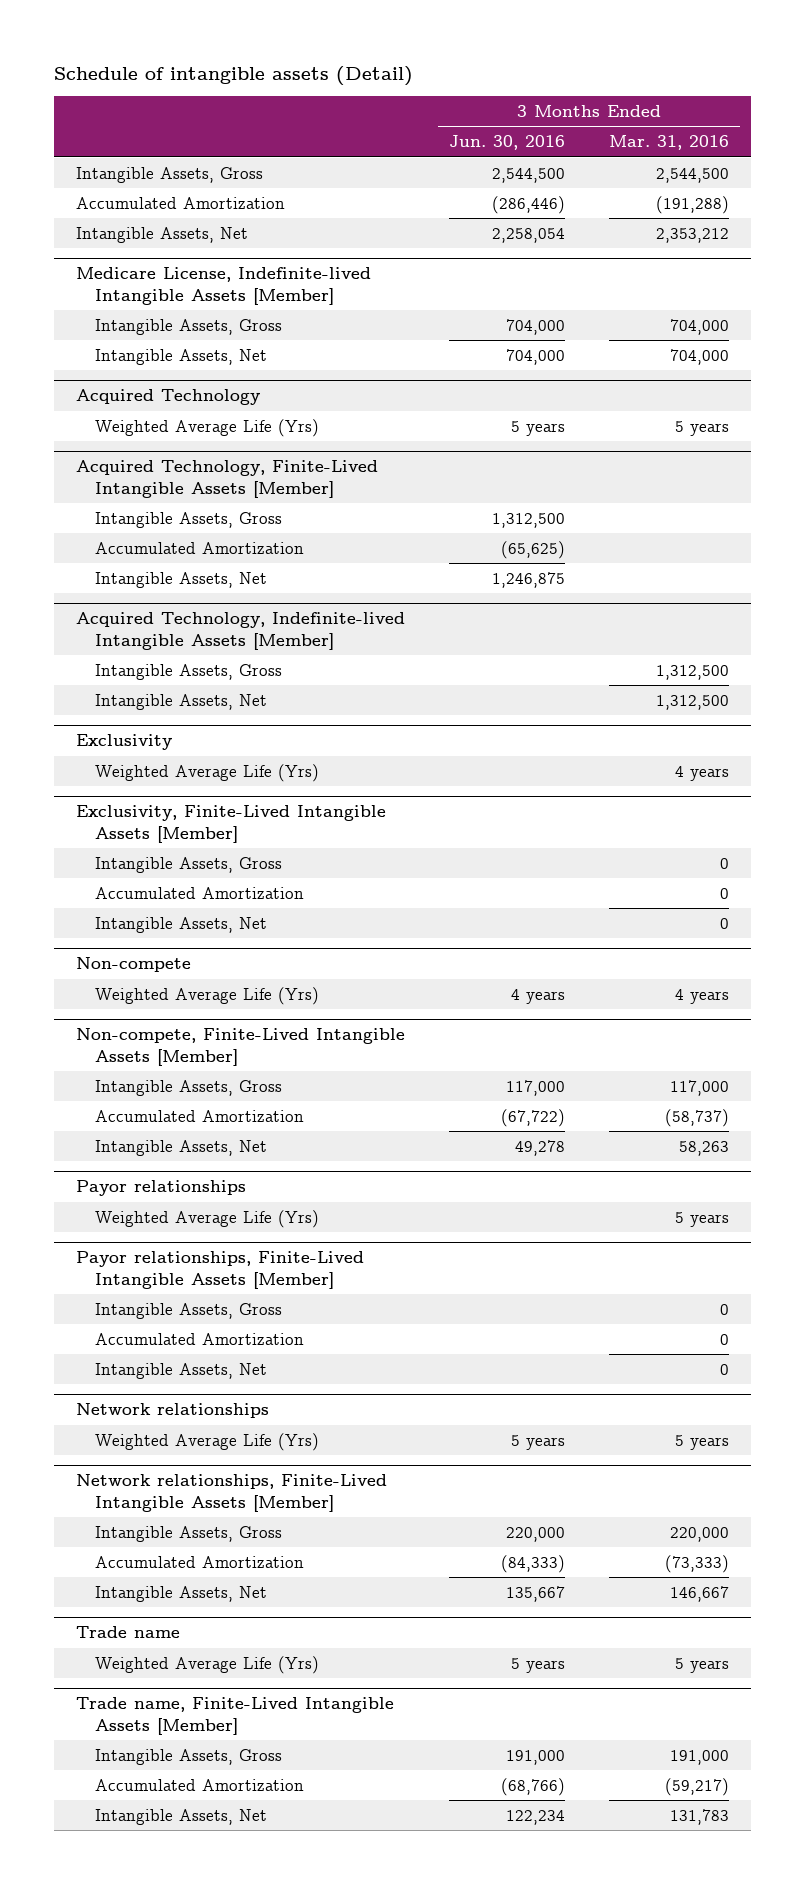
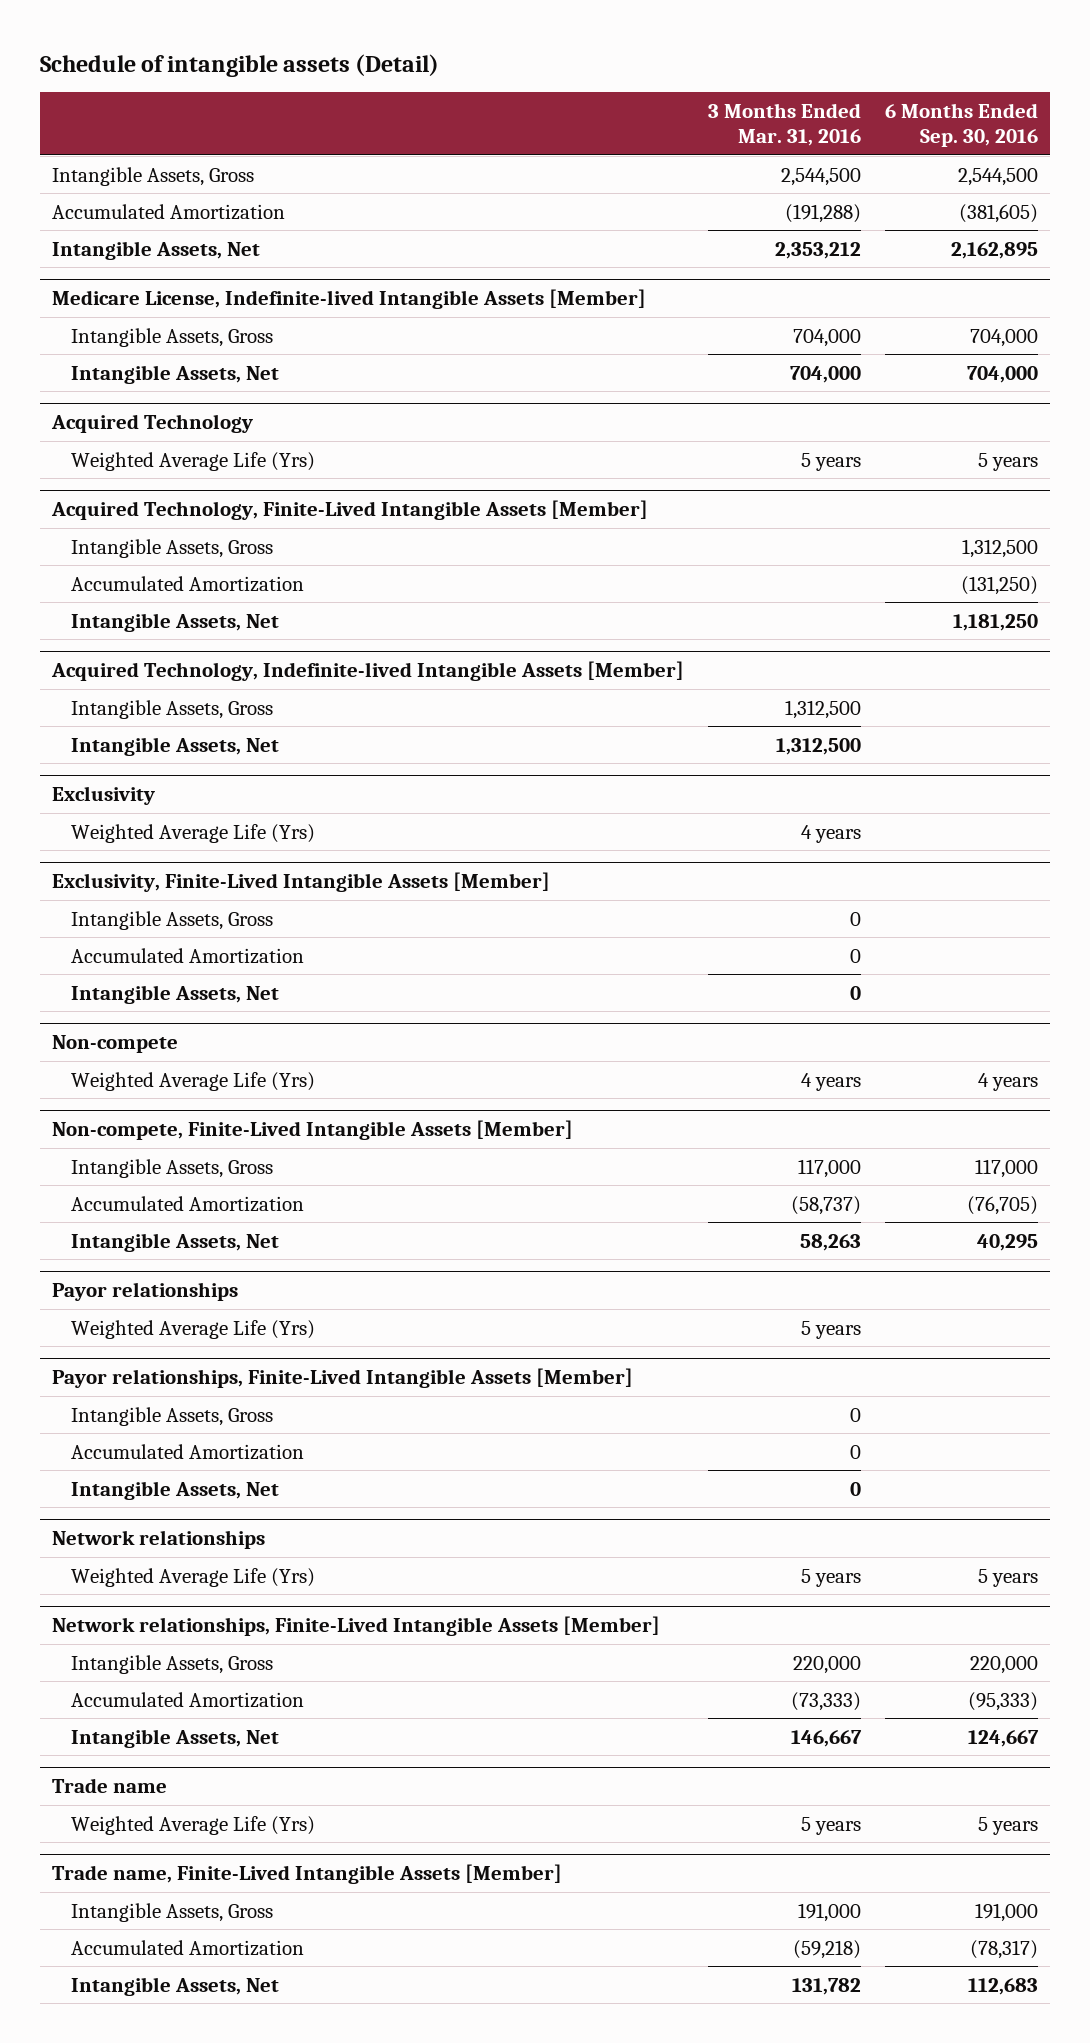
[449,135,566,151] Jun. 30, 2016 -> none
none -> [884,103,1038,147] 6 Months Ended Sep. 30, 2016
[665,1777,730,1796] (59,217) -> [793,1939,862,1959] (59,218)
[670,1808,730,1825] 131,783 -> [792,1977,862,1995] 131,782

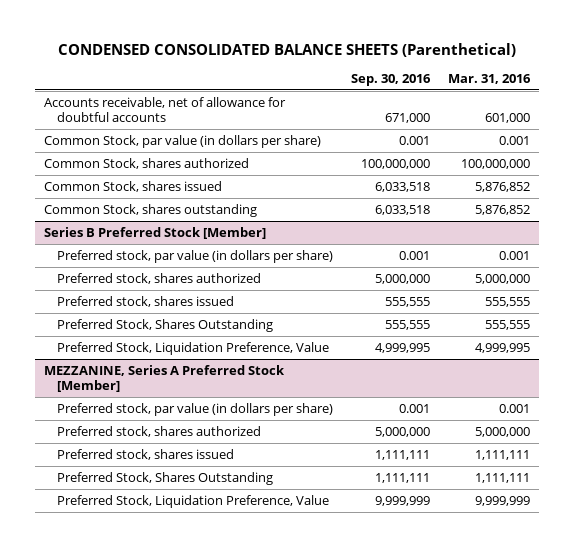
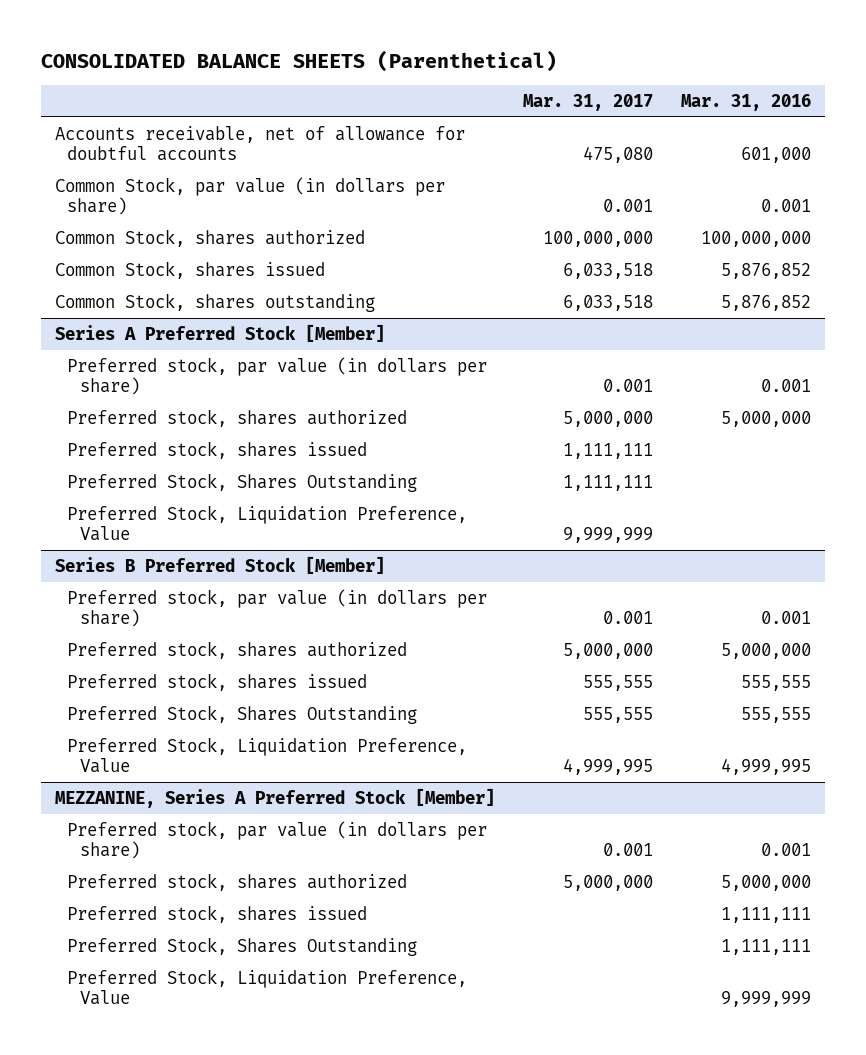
[57,42,516,57] CONDENSED CONSOLIDATED BALANCE SHEETS (Parenthetical) -> [41,49,558,72] CONSOLIDATED BALANCE SHEETS (Parenthetical)
[350,73,431,86] Sep. 30, 2016 -> none
none -> [522,93,653,111] Mar. 31, 2017
none -> [54,324,385,343] Series A Preferred Stock [Member]
none -> [67,357,488,395] Preferred stock, par value (in dollars per share)
none -> [67,409,408,428] Preferred stock, shares authorized
none -> [67,441,368,460] Preferred stock, shares issued
none -> [67,473,418,493] Preferred Stock, Shares Outstanding
none -> [67,505,468,541] Preferred Stock, Liquidation Preference, Value

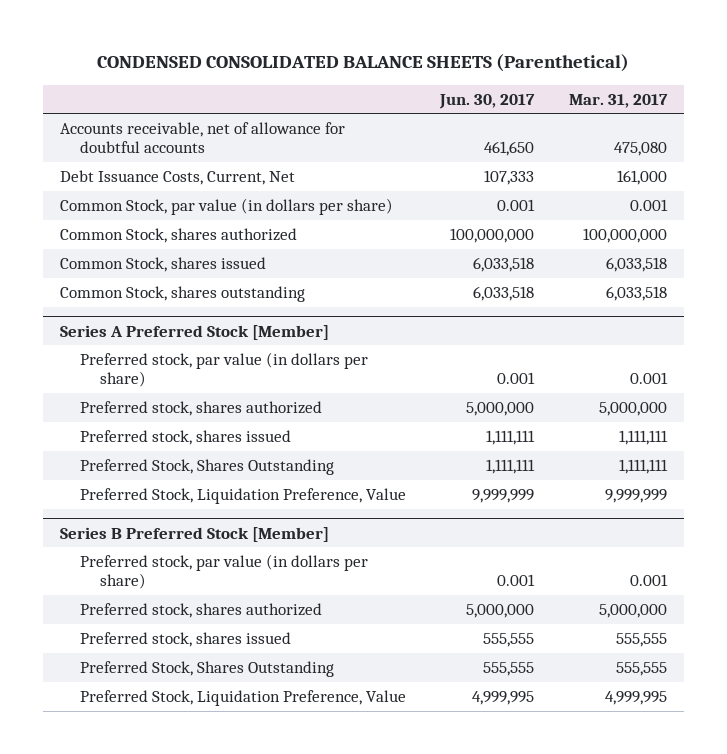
[41,49,558,72] CONSOLIDATED BALANCE SHEETS (Parenthetical) -> [97,54,630,73] CONDENSED CONSOLIDATED BALANCE SHEETS (Parenthetical)
[680,93,811,111] Mar. 31, 2016 -> none
none -> [439,93,536,109] Jun. 30, 2017
none -> [59,169,295,185] Debt Issuance Costs, Current, Net
[54,788,495,809] MEZZANINE, Series A Preferred Stock [Member] -> none
[67,821,488,859] Preferred stock, par value (in dollars per share) -> none
[67,873,408,892] Preferred stock, shares authorized -> none
[67,905,368,924] Preferred stock, shares issued -> none
[67,937,418,957] Preferred Stock, Shares Outstanding -> none
[67,969,468,1005] Preferred Stock, Liquidation Preference, Value -> none

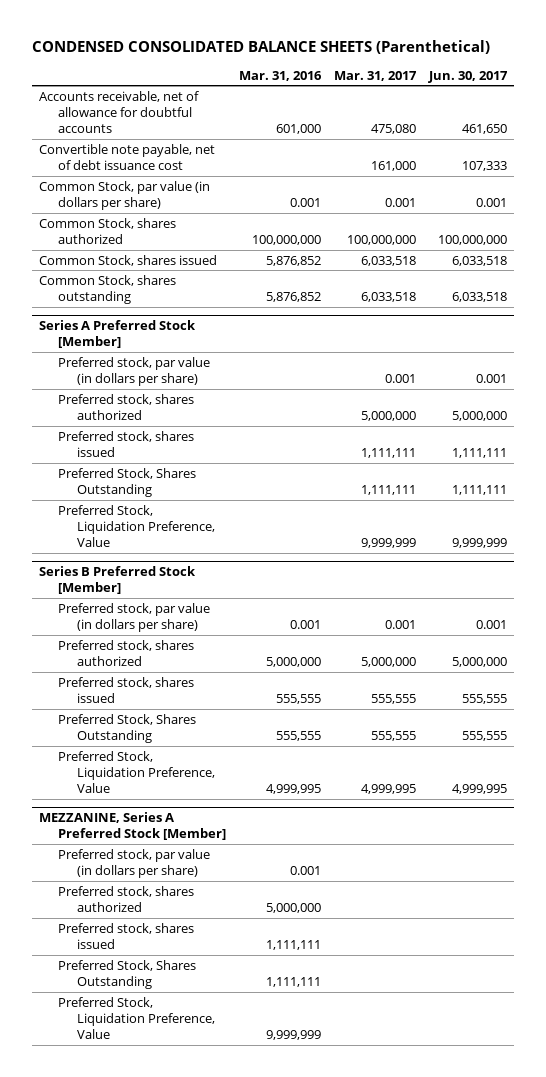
none -> [238,70,322,81] Mar. 31, 2016
[59,169,295,185] Debt Issuance Costs, Current, Net -> [38,143,215,170] Convertible note payable, net of debt issuance cost
none -> [38,811,226,841] MEZZANINE, Series A Preferred Stock [Member]
none -> [57,848,210,878] Preferred stock, par value (in dollars per share)
none -> [57,885,194,912] Preferred stock, shares authorized
none -> [57,922,194,949] Preferred stock, shares issued
none -> [57,959,196,989] Preferred Stock, Shares Outstanding
none -> [57,996,215,1040] Preferred Stock, Liquidation Preference, Value

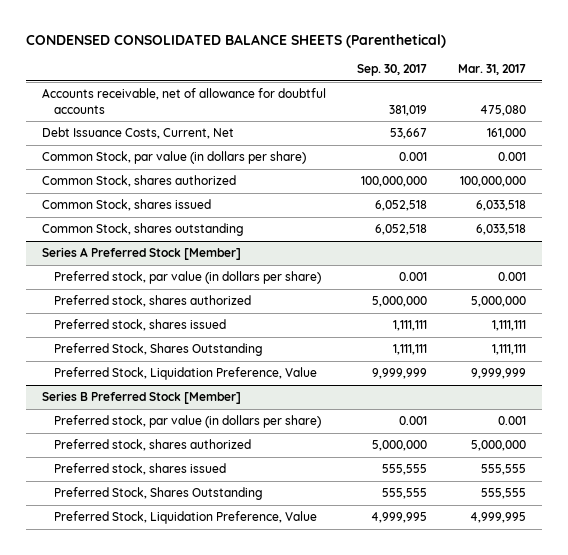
[238,70,322,81] Mar. 31, 2016 -> none
[428,70,509,83] Jun. 30, 2017 -> none
none -> [357,64,428,77] Sep. 30, 2017
[38,143,215,170] Convertible note payable, net of debt issuance cost -> [41,127,234,140] Debt Issuance Costs, Current, Net
[38,811,226,841] MEZZANINE, Series A Preferred Stock [Member] -> none
[57,848,210,878] Preferred stock, par value (in dollars per share) -> none
[57,885,194,912] Preferred stock, shares authorized -> none
[57,922,194,949] Preferred stock, shares issued -> none
[57,959,196,989] Preferred Stock, Shares Outstanding -> none
[57,996,215,1040] Preferred Stock, Liquidation Preference, Value -> none

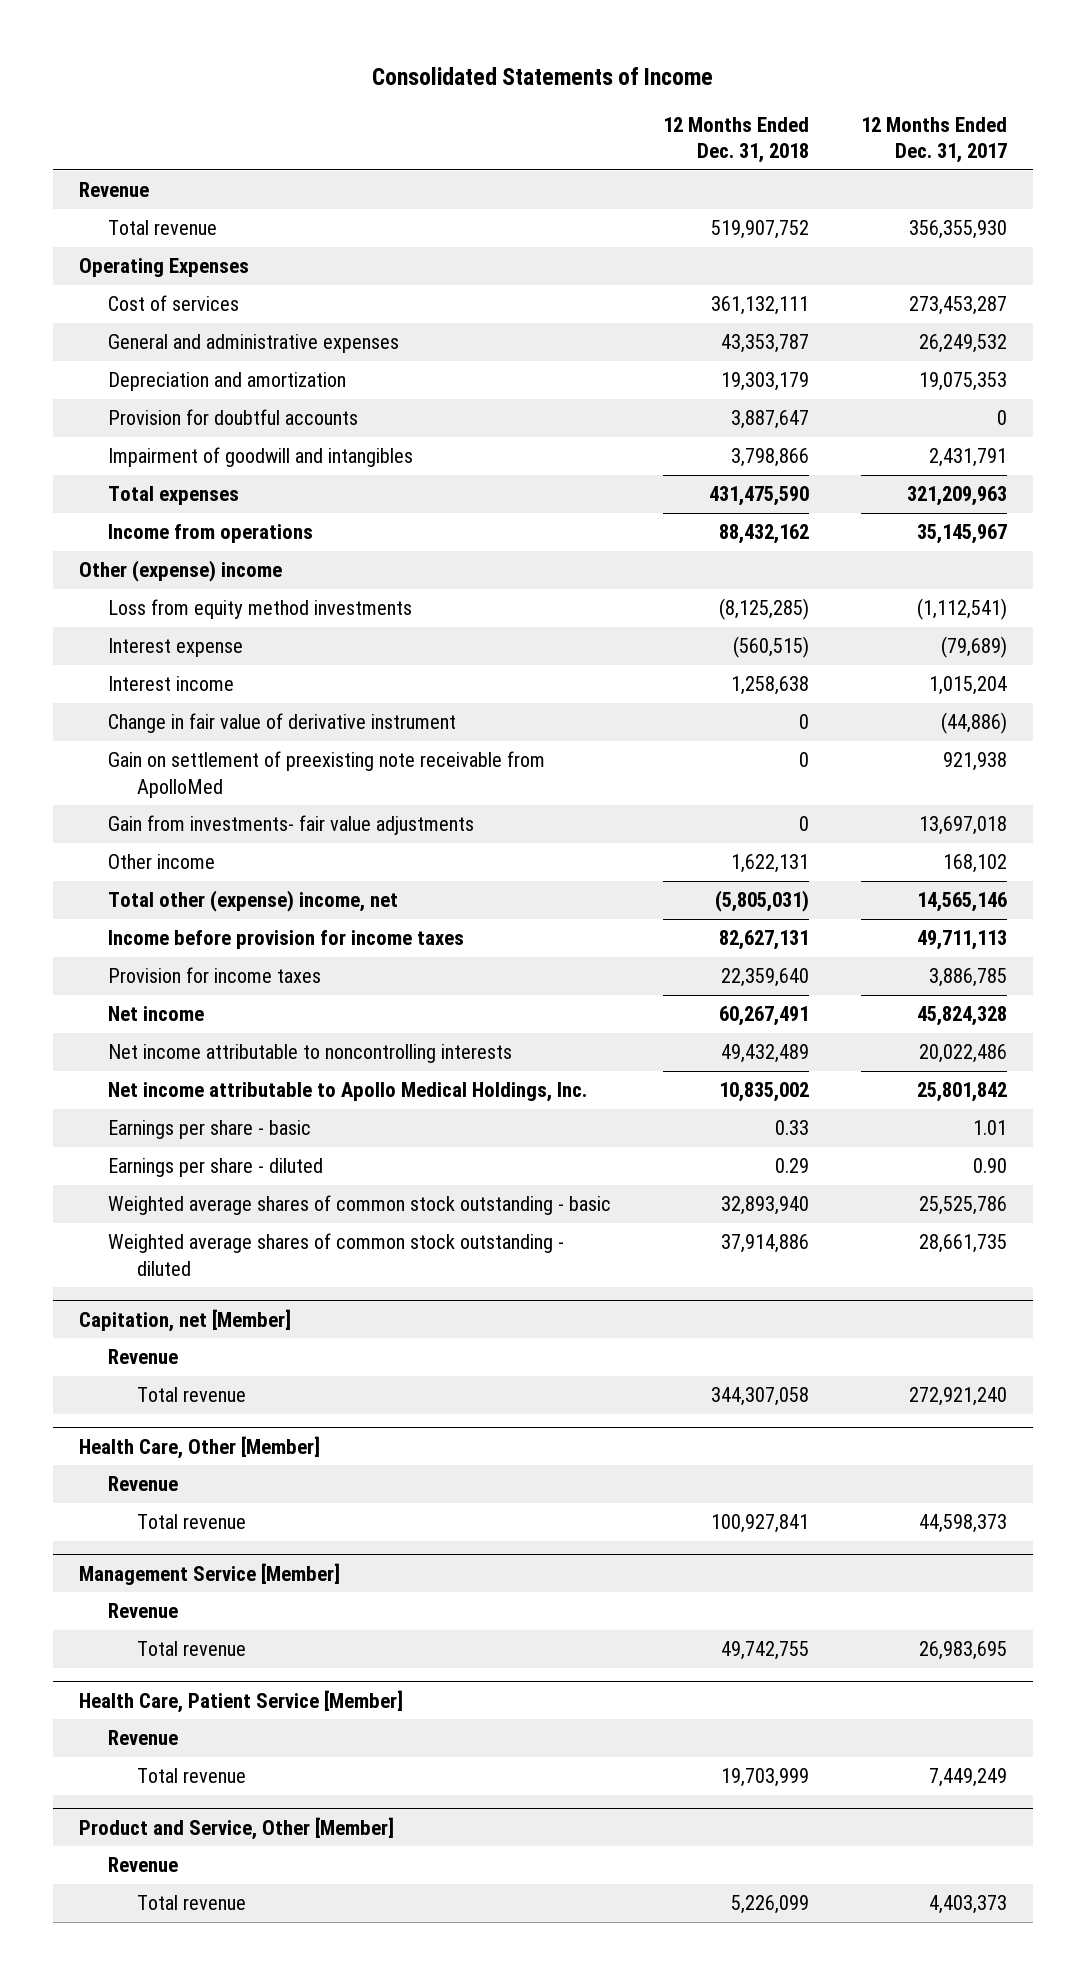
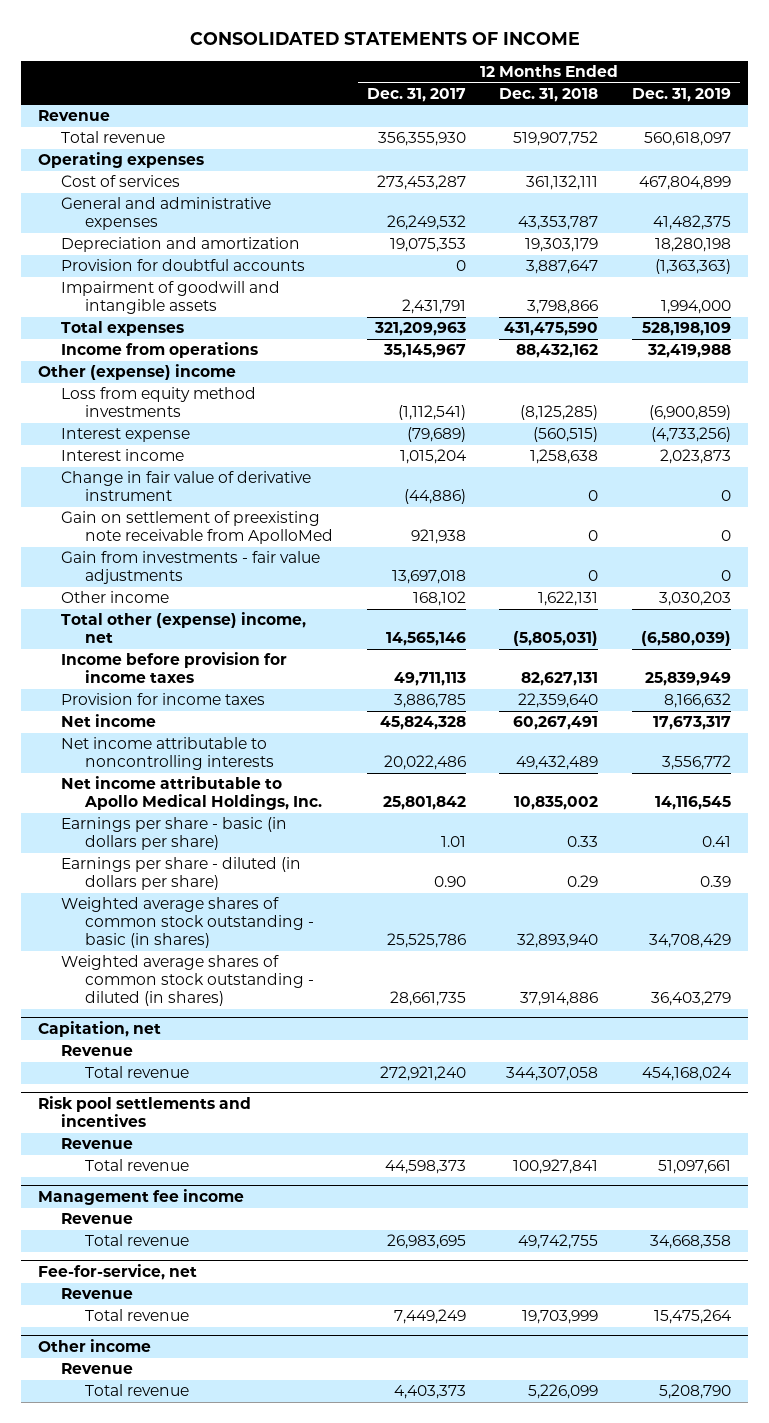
[371,66,713,85] Consolidated Statements of Income -> [189,32,580,46] CONSOLIDATED STATEMENTS OF INCOME
none -> [632,87,732,102] Dec. 31, 2019
[79,258,250,278] Operating Expenses -> [38,152,205,169] Operating expenses
[107,447,413,468] Impairment of goodwill and intangibles -> [61,281,281,315] Impairment of goodwill and intangible assets
[107,815,474,836] Gain from investments- fair value adjustments -> [61,551,321,585] Gain from investments - fair value adjustments
[107,1120,311,1140] Earnings per share - basic -> [61,817,288,851] Earnings per share - basic (in dollars per share)
[107,1158,323,1178] Earnings per share - diluted -> [61,857,302,891] Earnings per share - diluted (in dollars per share)
[107,1195,611,1216] Weighted average shares of common stock outstanding - basic -> [61,897,314,949] Weighted average shares of common stock outstanding - basic (in shares)
[107,1233,564,1276] Weighted average shares of common stock outstanding - diluted -> [61,955,314,1007] Weighted average shares of common stock outstanding - diluted (in shares)
[79,1308,292,1332] Capitation, net [Member] -> [38,1021,162,1038] Capitation, net
[79,1435,321,1459] Health Care, Other [Member] -> [38,1096,252,1128] Risk pool settlements and incentives
[79,1562,341,1585] Management Service [Member] -> [38,1189,245,1206] Management fee income
[79,1689,404,1713] Health Care, Patient Service [Member] -> [38,1264,198,1281] Fee-for-service, net
[79,1816,395,1840] Product and Service, Other [Member] -> [38,1339,152,1353] Other income

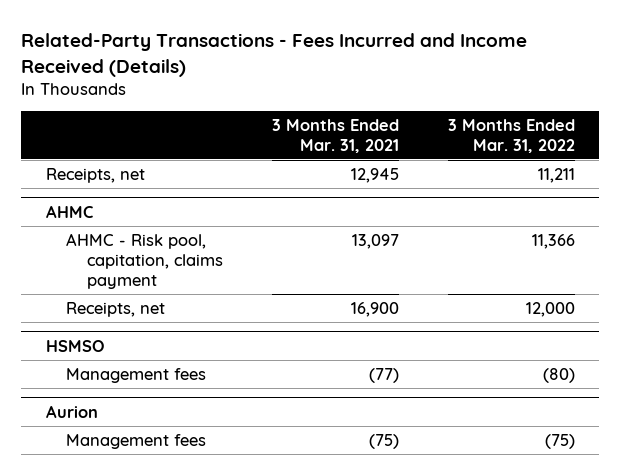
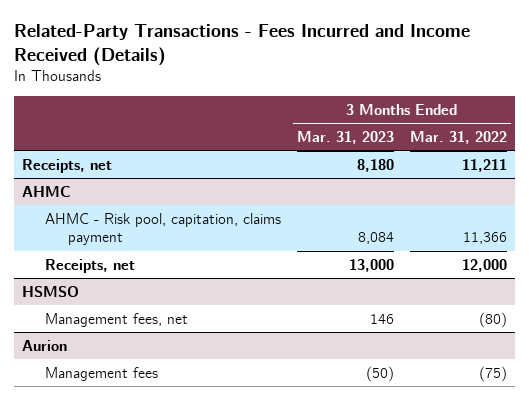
[271,118,399,153] 3 Months Ended Mar. 31, 2021 -> none
none -> [296,130,394,144] Mar. 31, 2023
[66,367,207,383] Management fees -> [44,312,188,327] Management fees, net

